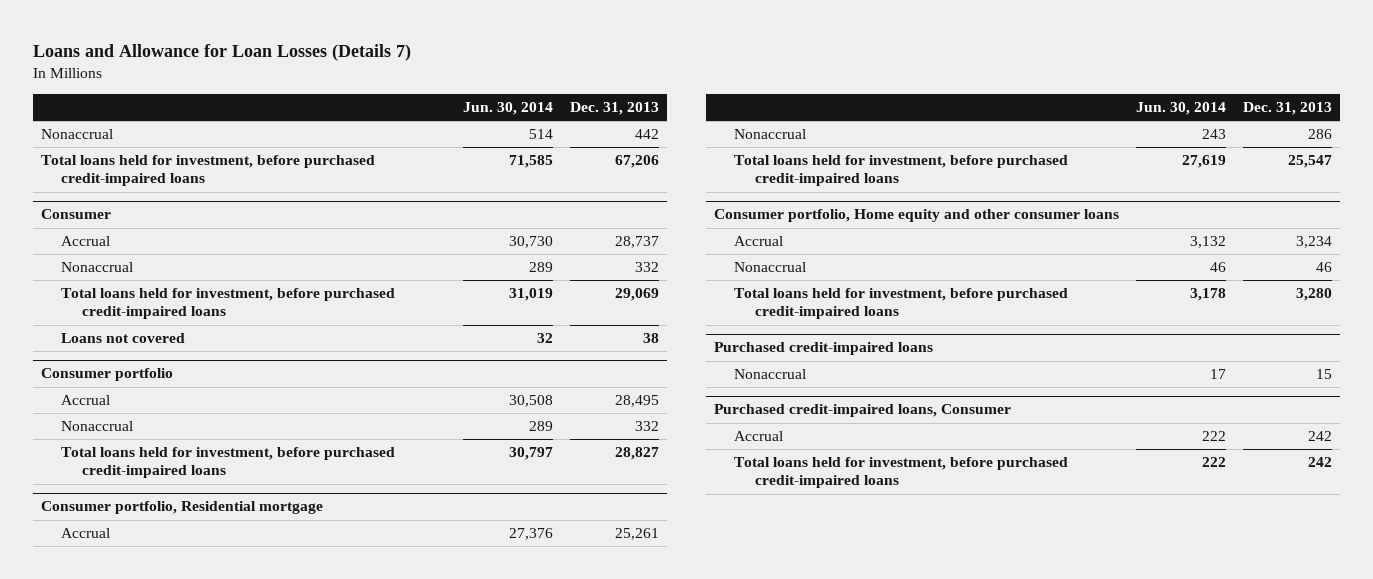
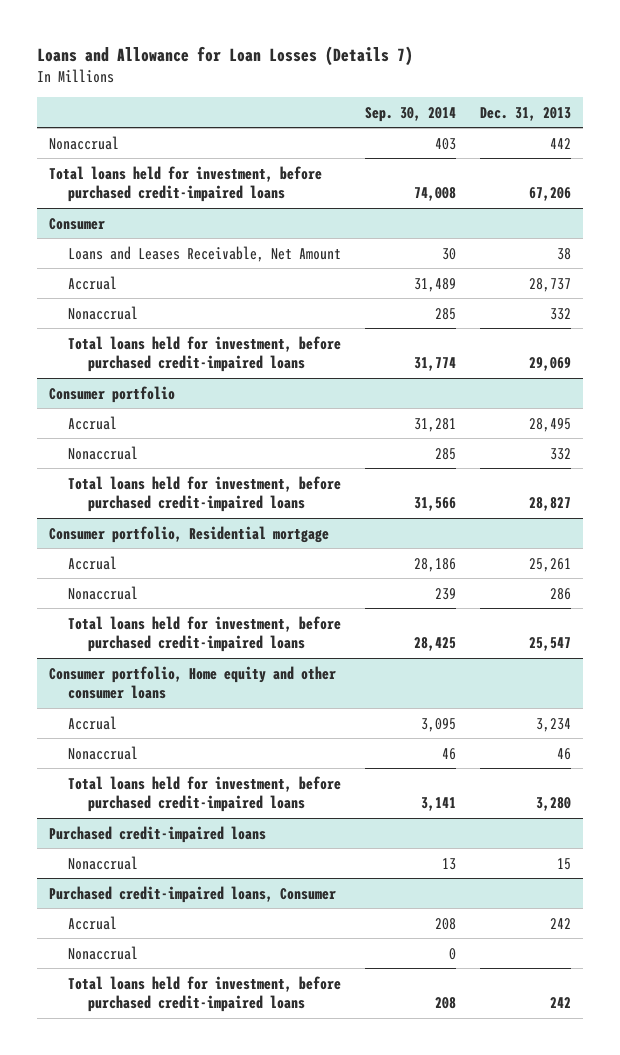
[462,101,553,115] Jun. 30, 2014 -> none
none -> [365,106,457,122] Sep. 30, 2014
none -> [68,245,342,262] Loans and Leases Receivable, Net Amount
[61,333,186,344] Loans not covered -> none
none -> [68,945,139,960] Nonaccrual

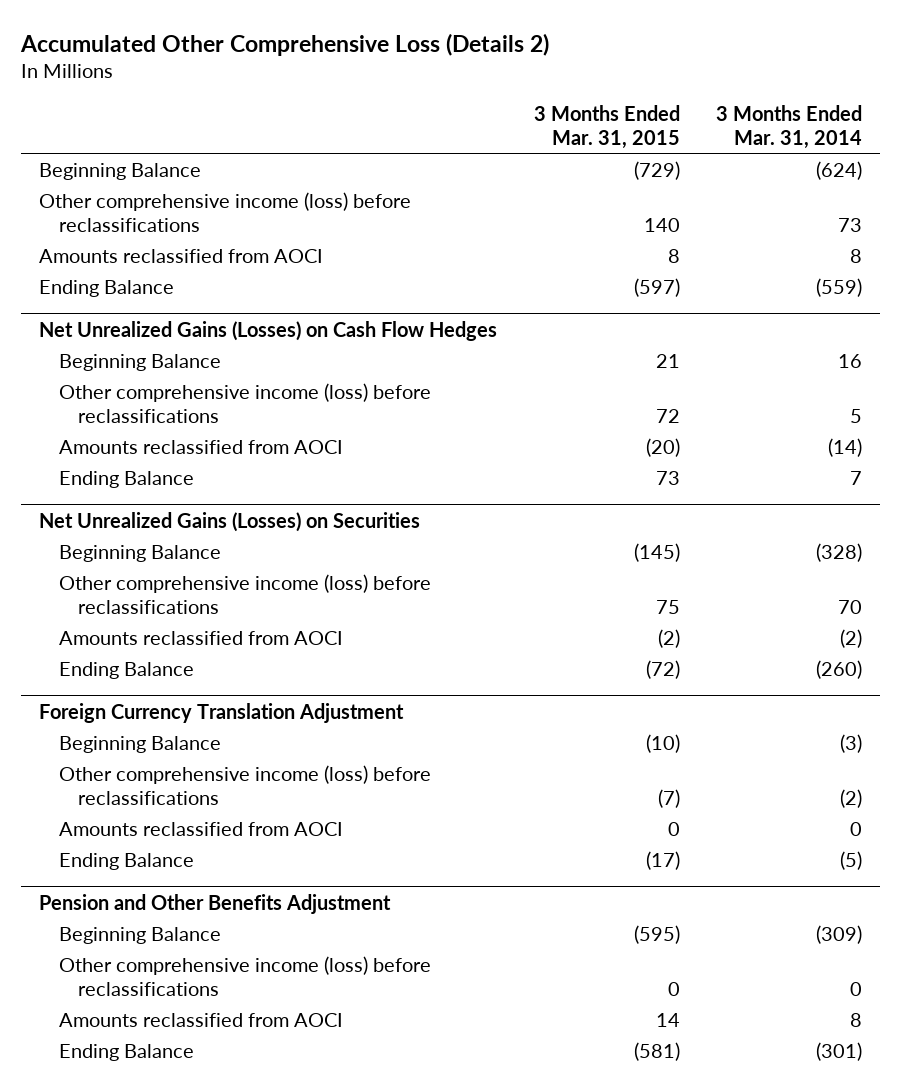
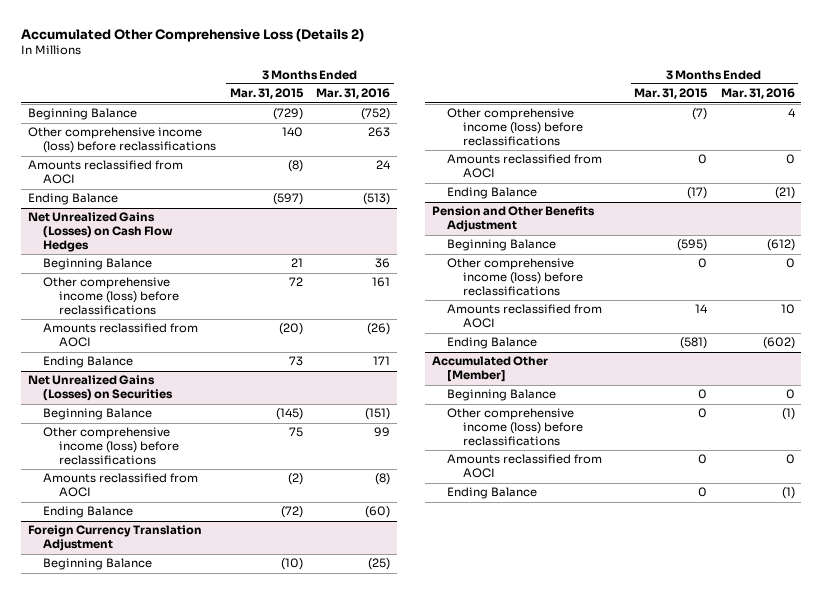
[716,104,863,149] 3 Months Ended Mar. 31, 2014 -> none
none -> [316,88,391,100] Mar. 31, 2016
[667,248,680,263] 8 -> [287,160,303,173] (8)
none -> [432,356,549,383] Accumulated Other [Member]
none -> [447,389,557,402] Beginning Balance
none -> [447,408,583,447] Other comprehensive income (loss) before reclassifications
none -> [447,454,603,479] Amounts reclassified from AOCI
none -> [447,487,538,500] Ending Balance

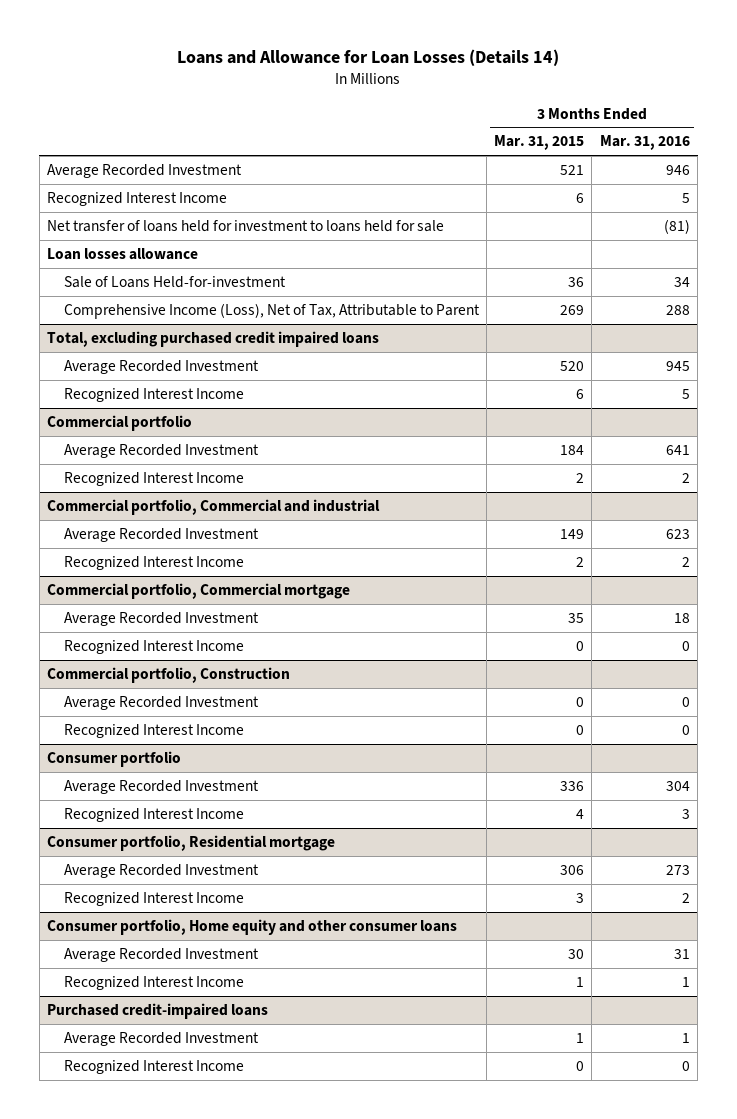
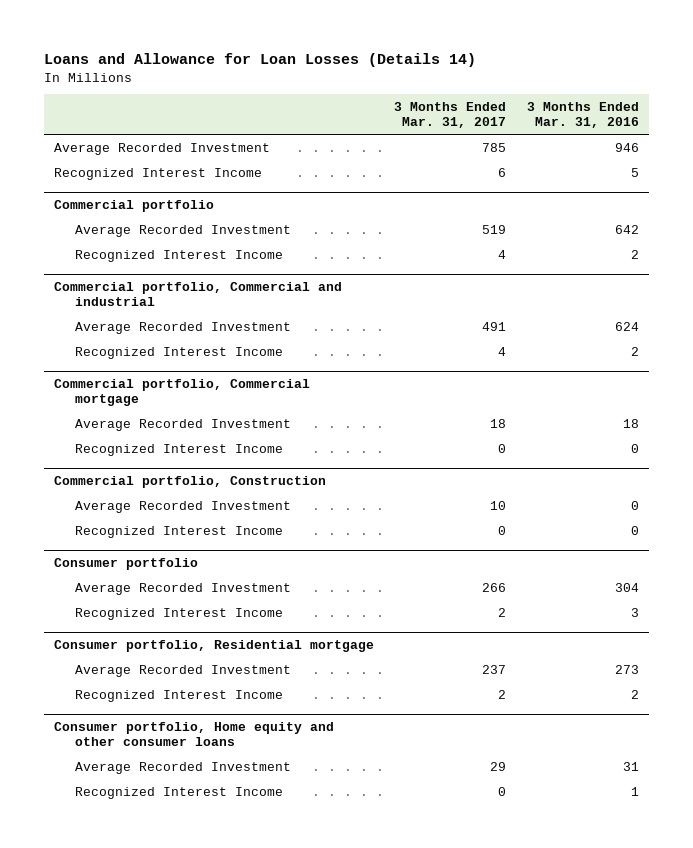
[494,135,585,151] Mar. 31, 2015 -> none
none -> [394,102,507,129] 3 Months Ended Mar. 31, 2017
[47,219,445,232] Net transfer of loans held for investment to loans held for sale -> none
[47,247,199,260] Loan losses allowance -> none
[63,275,286,288] Sale of Loans Held-for-investment -> none
[63,302,480,319] Comprehensive Income (Loss), Net of Tax, Attributable to Parent -> none
[47,330,380,347] Total, excluding purchased credit impaired loans -> none
[63,359,259,374] Average Recorded Investment -> none
[63,387,244,402] Recognized Interest Income -> none
[665,444,690,455] 641 -> [614,224,639,234] 642
[665,528,690,539] 623 -> [614,321,639,331] 624
[47,1002,269,1019] Purchased credit-impaired loans -> none
[63,1031,259,1046] Average Recorded Investment -> none
[63,1059,244,1074] Recognized Interest Income -> none

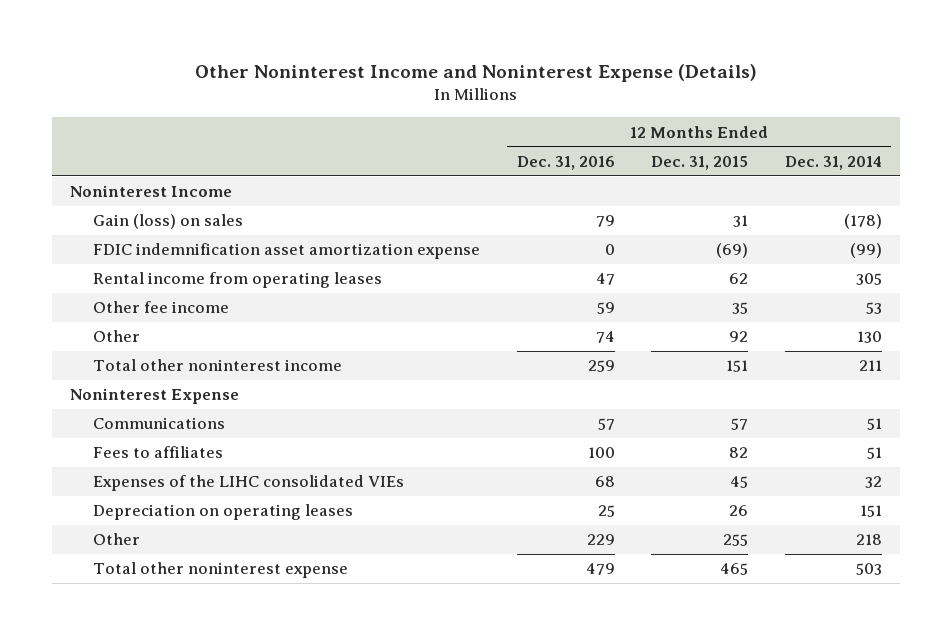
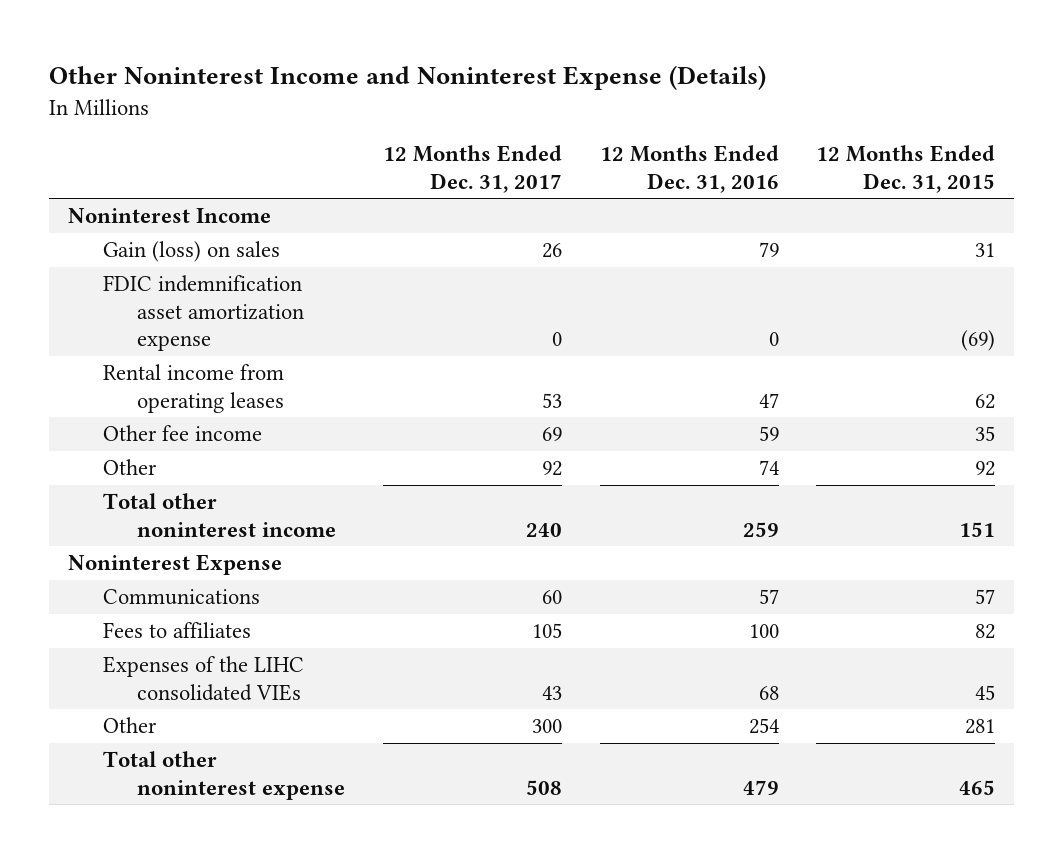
[784,155,882,170] Dec. 31, 2014 -> none
none -> [382,145,562,193] 12 Months Ended Dec. 31, 2017
[92,504,353,521] Depreciation on operating leases -> none
[586,534,615,546] 229 -> [748,718,779,735] 254
[723,534,749,547] 255 -> [965,719,996,735] 281

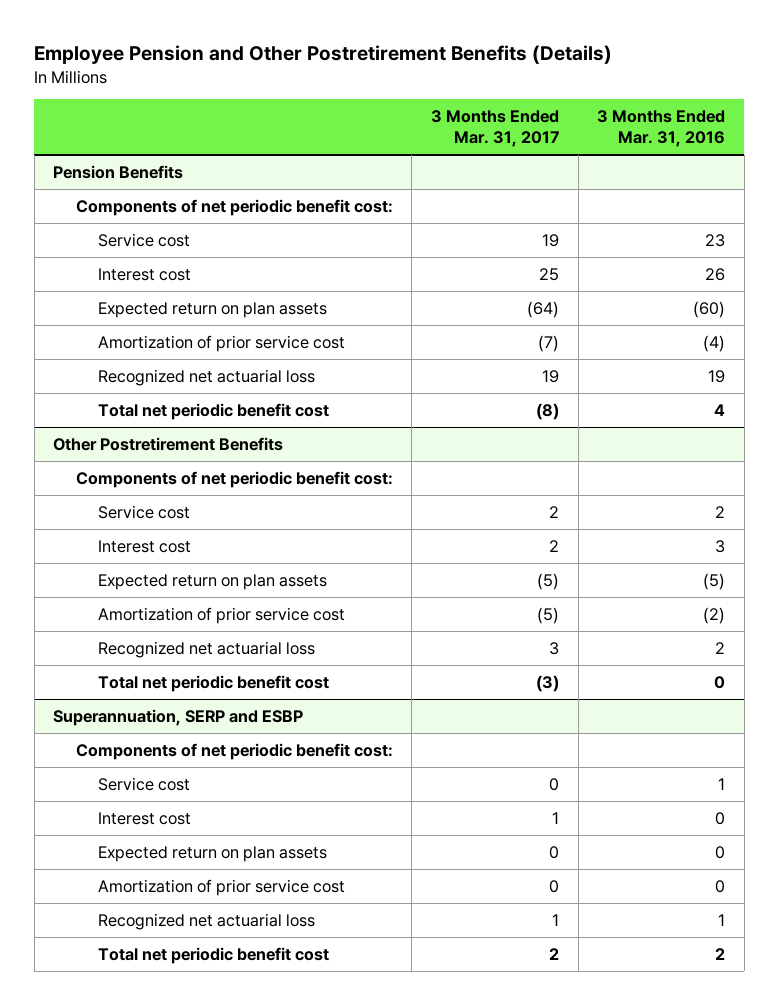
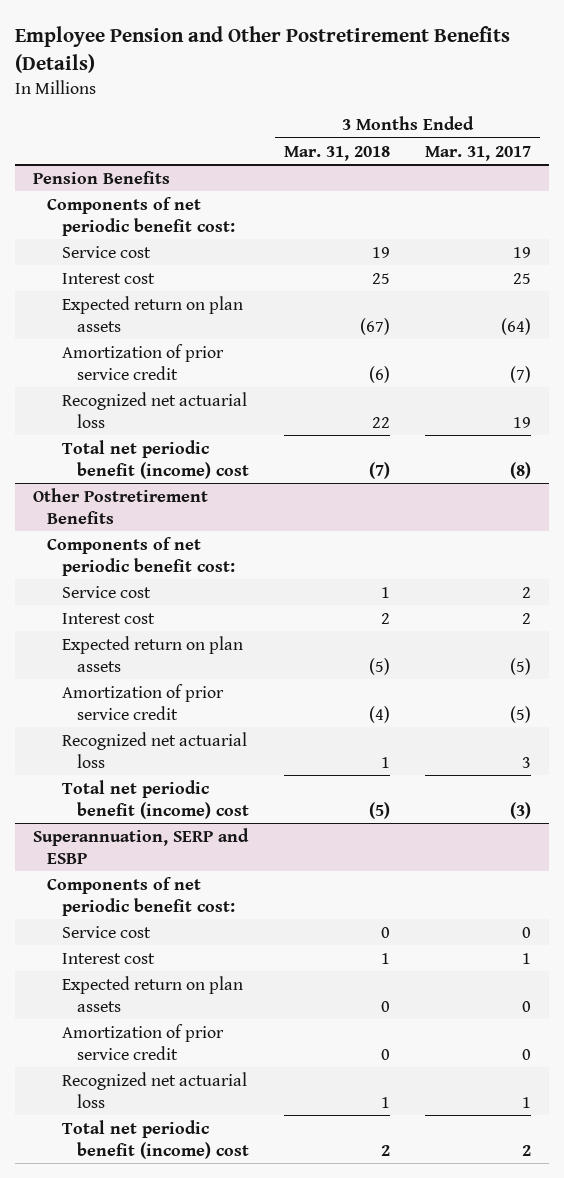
[597,110,726,148] 3 Months Ended Mar. 31, 2016 -> none
none -> [284,145,391,161] Mar. 31, 2018
[98,334,346,352] Amortization of prior service cost -> [62,343,225,380] Amortization of prior service credit
[98,402,330,420] Total net periodic benefit cost -> [62,439,249,479] Total net periodic benefit (income) cost
[98,606,346,624] Amortization of prior service cost -> [62,683,225,720] Amortization of prior service credit
[98,674,330,692] Total net periodic benefit cost -> [62,779,249,819] Total net periodic benefit (income) cost
[98,878,346,896] Amortization of prior service cost -> [62,1023,225,1060] Amortization of prior service credit
[98,946,330,964] Total net periodic benefit cost -> [62,1119,249,1159] Total net periodic benefit (income) cost

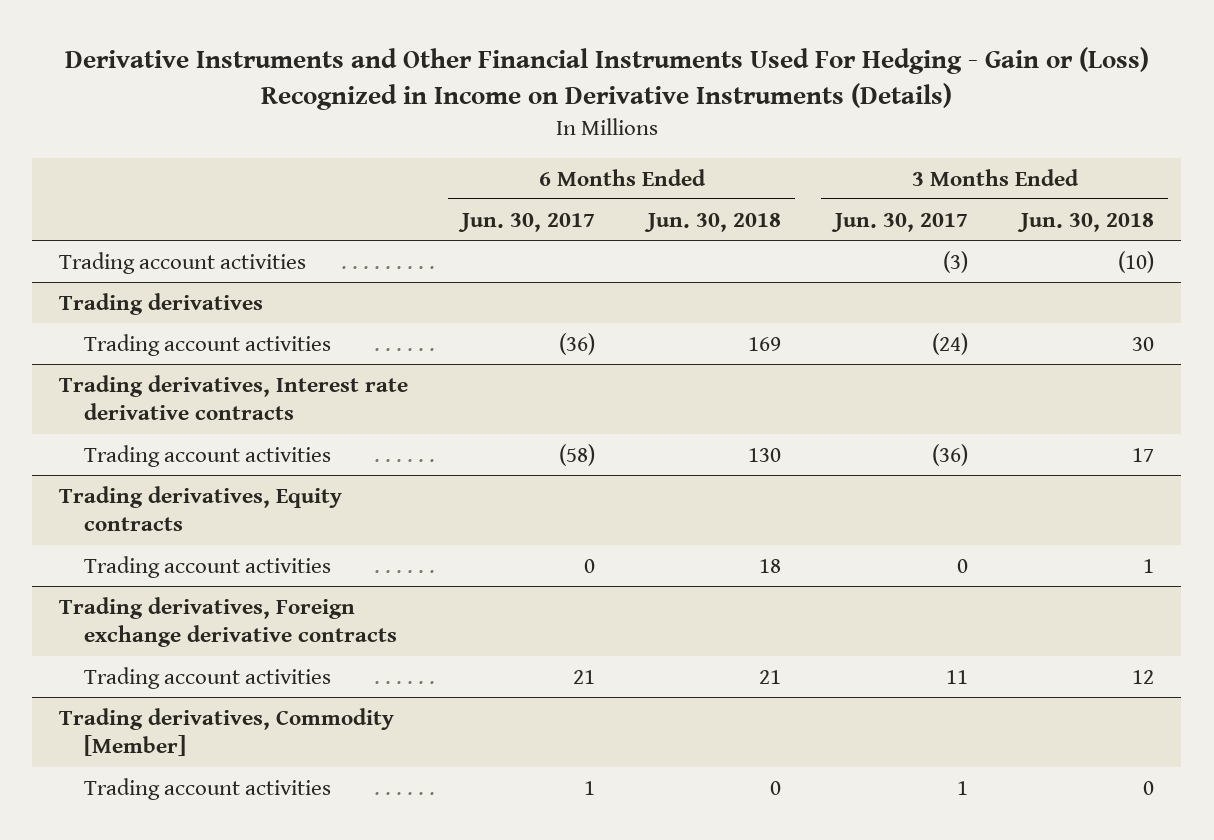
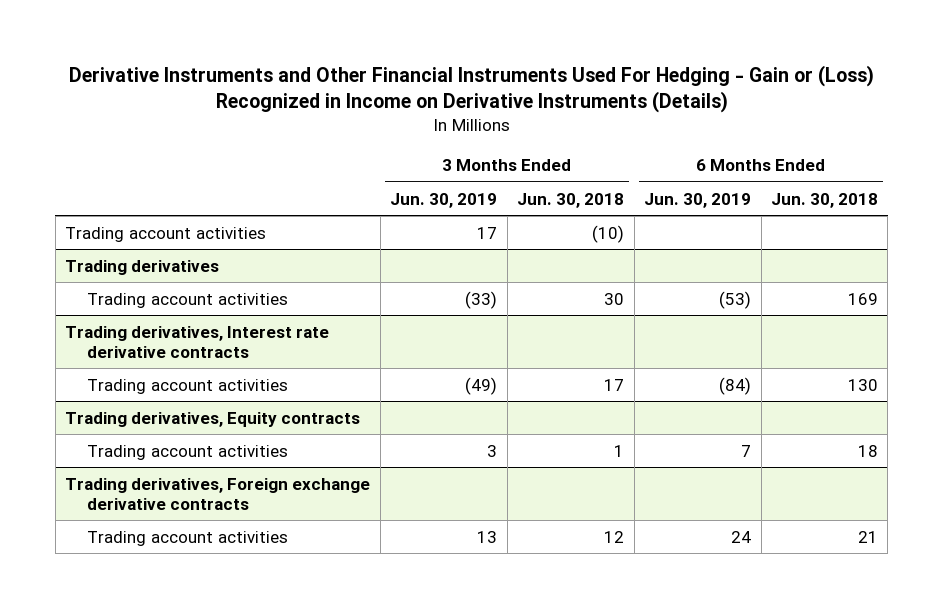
[457,212,595,232] Jun. 30, 2017 -> none
[830,212,968,232] Jun. 30, 2017 -> none
none -> [390,192,498,208] Jun. 30, 2019
none -> [644,192,752,208] Jun. 30, 2019
[59,707,395,757] Trading derivatives, Commodity [Member] -> none
[84,777,332,800] Trading account activities -> none

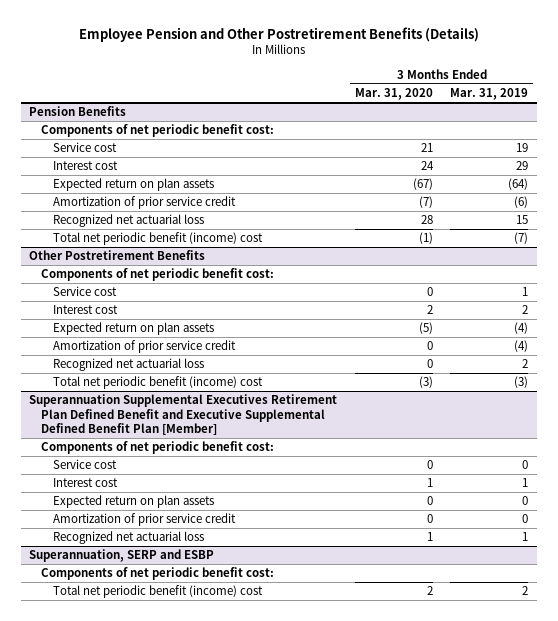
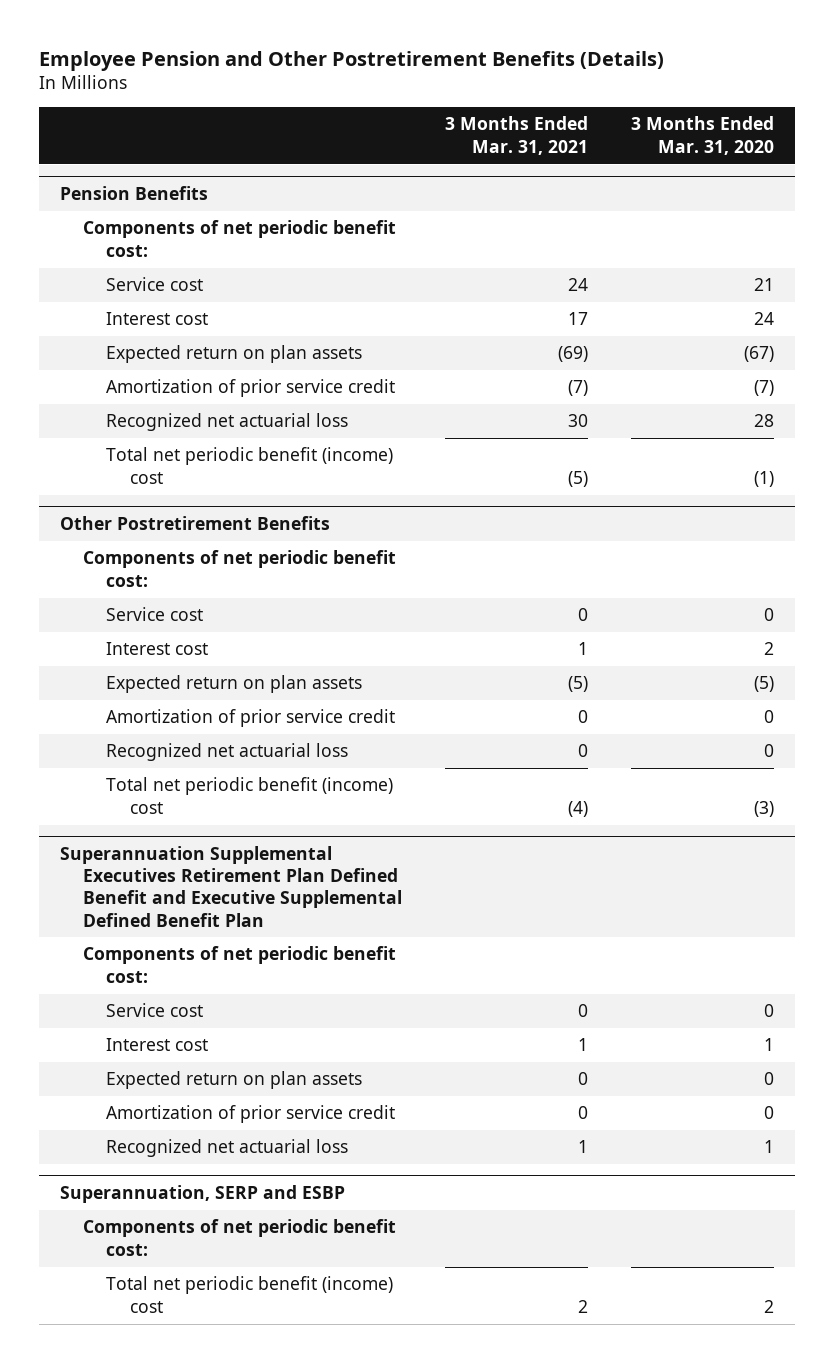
[450,88,529,101] Mar. 31, 2019 -> none
none -> [445,116,589,155] 3 Months Ended Mar. 31, 2021
[29,394,338,435] Superannuation Supplemental Executives Retirement Plan Defined Benefit and Executive Supplemental Defined Benefit Plan [Member] -> [60,845,403,927] Superannuation Supplemental Executives Retirement Plan Defined Benefit and Executive Supplemental Defined Benefit Plan

